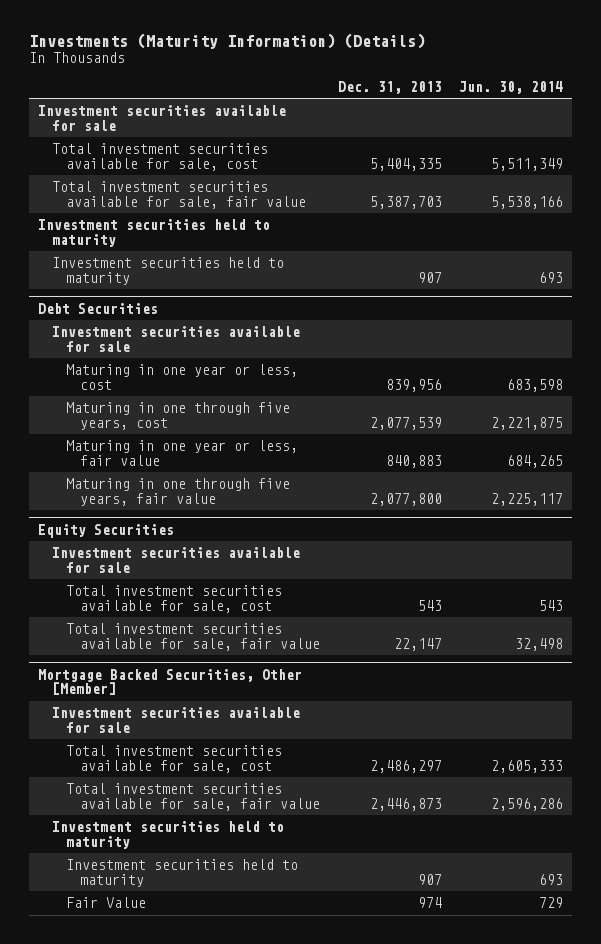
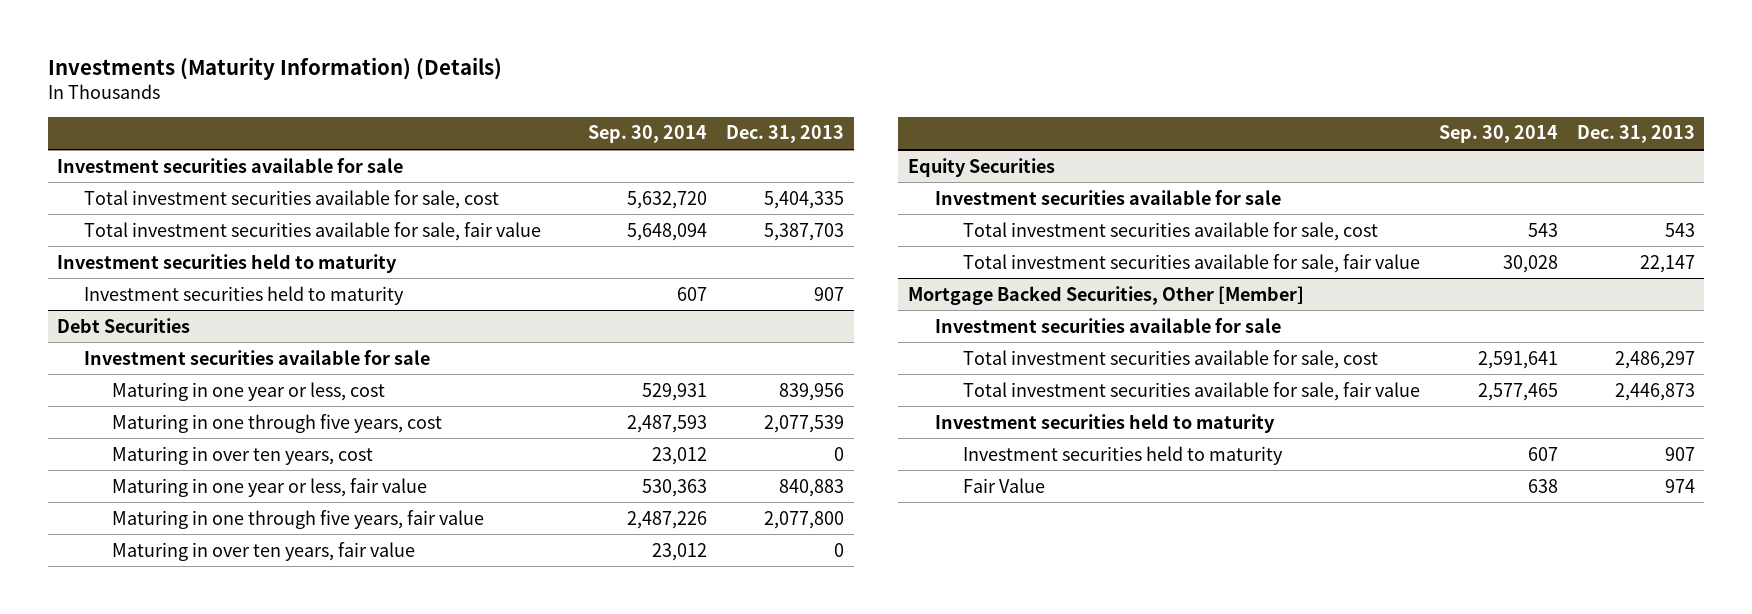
[458,80,563,94] Jun. 30, 2014 -> none
none -> [588,125,708,144] Sep. 30, 2014
none -> [111,445,373,465] Maturing in over ten years, cost
none -> [111,541,415,561] Maturing in over ten years, fair value

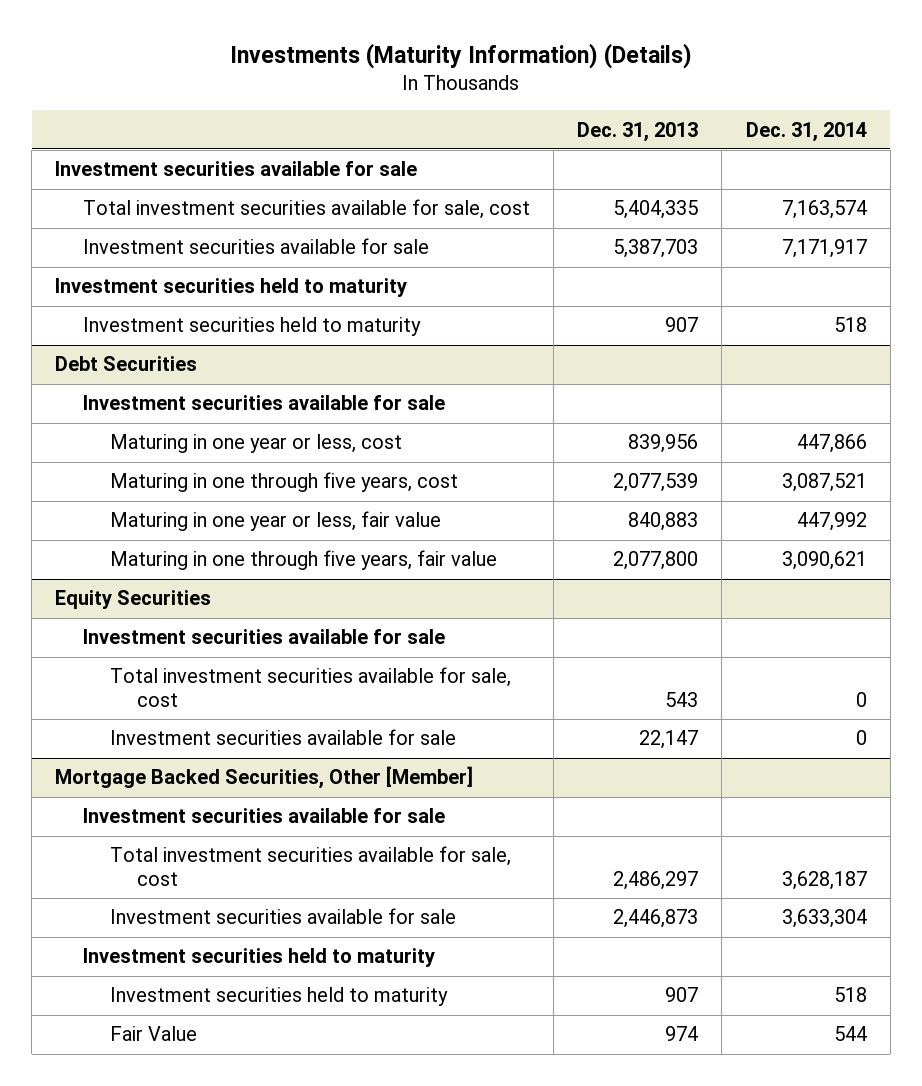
[588,125,708,144] Sep. 30, 2014 -> none
none -> [745,121,867,142] Dec. 31, 2014
[84,221,542,241] Total investment securities available for sale, fair value -> [82,238,429,255] Investment securities available for sale
[111,445,373,465] Maturing in over ten years, cost -> none
[111,541,415,561] Maturing in over ten years, fair value -> none
[962,253,1420,273] Total investment securities available for sale, fair value -> [109,729,456,746] Investment securities available for sale
[962,381,1420,401] Total investment securities available for sale, fair value -> [109,908,456,925] Investment securities available for sale

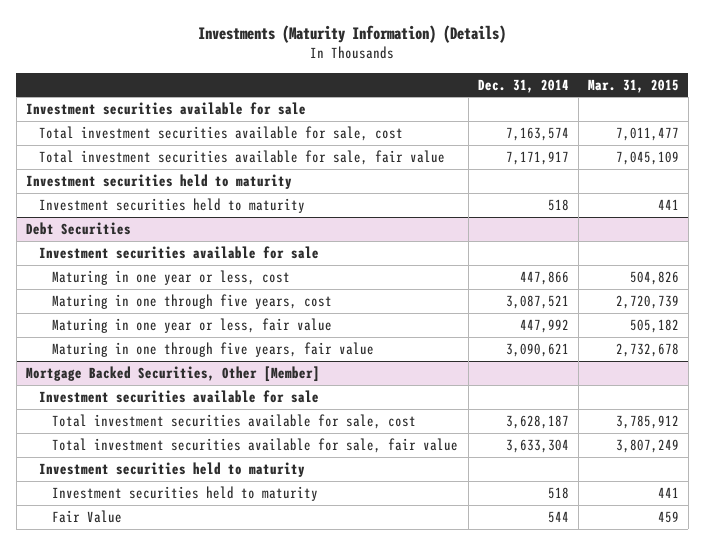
[577,121,699,142] Dec. 31, 2013 -> none
none -> [587,78,679,93] Mar. 31, 2015
[82,238,429,255] Investment securities available for sale -> [39,149,446,165] Total investment securities available for sale, fair value
[55,590,212,610] Equity Securities -> none
[82,629,445,645] Investment securities available for sale -> none
[109,667,511,708] Total investment securities available for sale, cost -> none
[109,729,456,746] Investment securities available for sale -> none
[109,908,456,925] Investment securities available for sale -> [52,437,459,453] Total investment securities available for sale, fair value

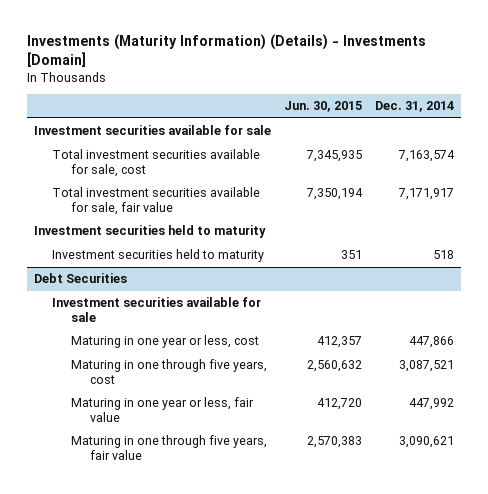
[198,24,507,43] Investments (Maturity Information) (Details) -> [26,34,426,68] Investments (Maturity Information) (Details) - Investments [Domain]
[587,78,679,93] Mar. 31, 2015 -> none
none -> [283,101,362,113] Jun. 30, 2015
[25,365,320,382] Mortgage Backed Securities, Other [Member] -> none
[39,389,320,403] Investment securities available for sale -> none
[52,413,417,429] Total investment securities available for sale, cost -> none
[52,437,459,453] Total investment securities available for sale, fair value -> none
[39,461,306,477] Investment securities held to maturity -> none
[52,485,319,501] Investment securities held to maturity -> none
[52,509,123,523] Fair Value -> none

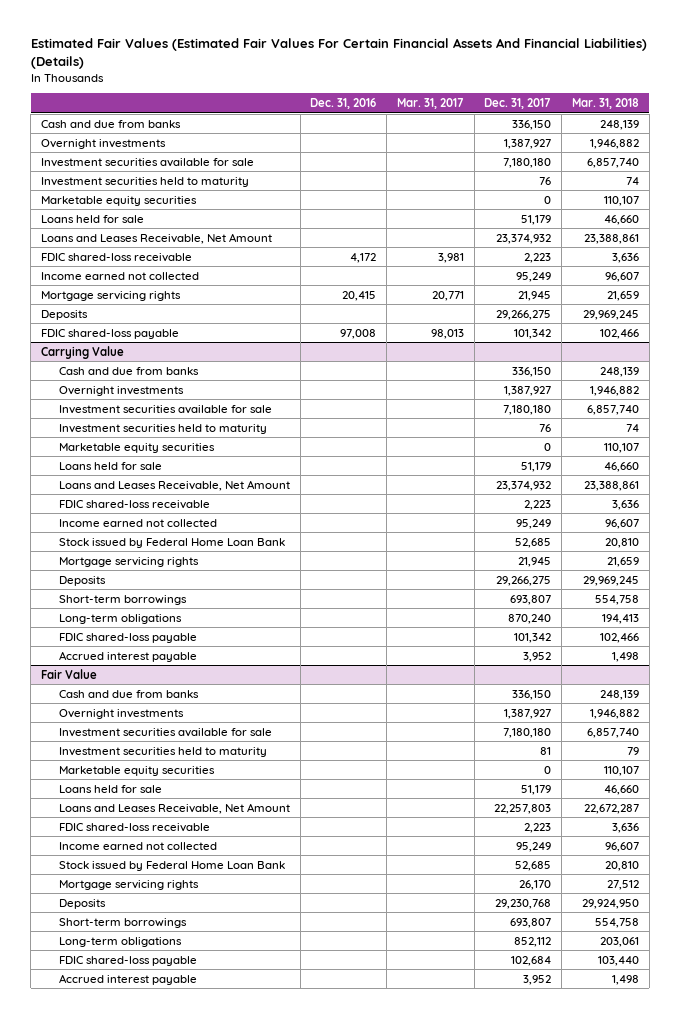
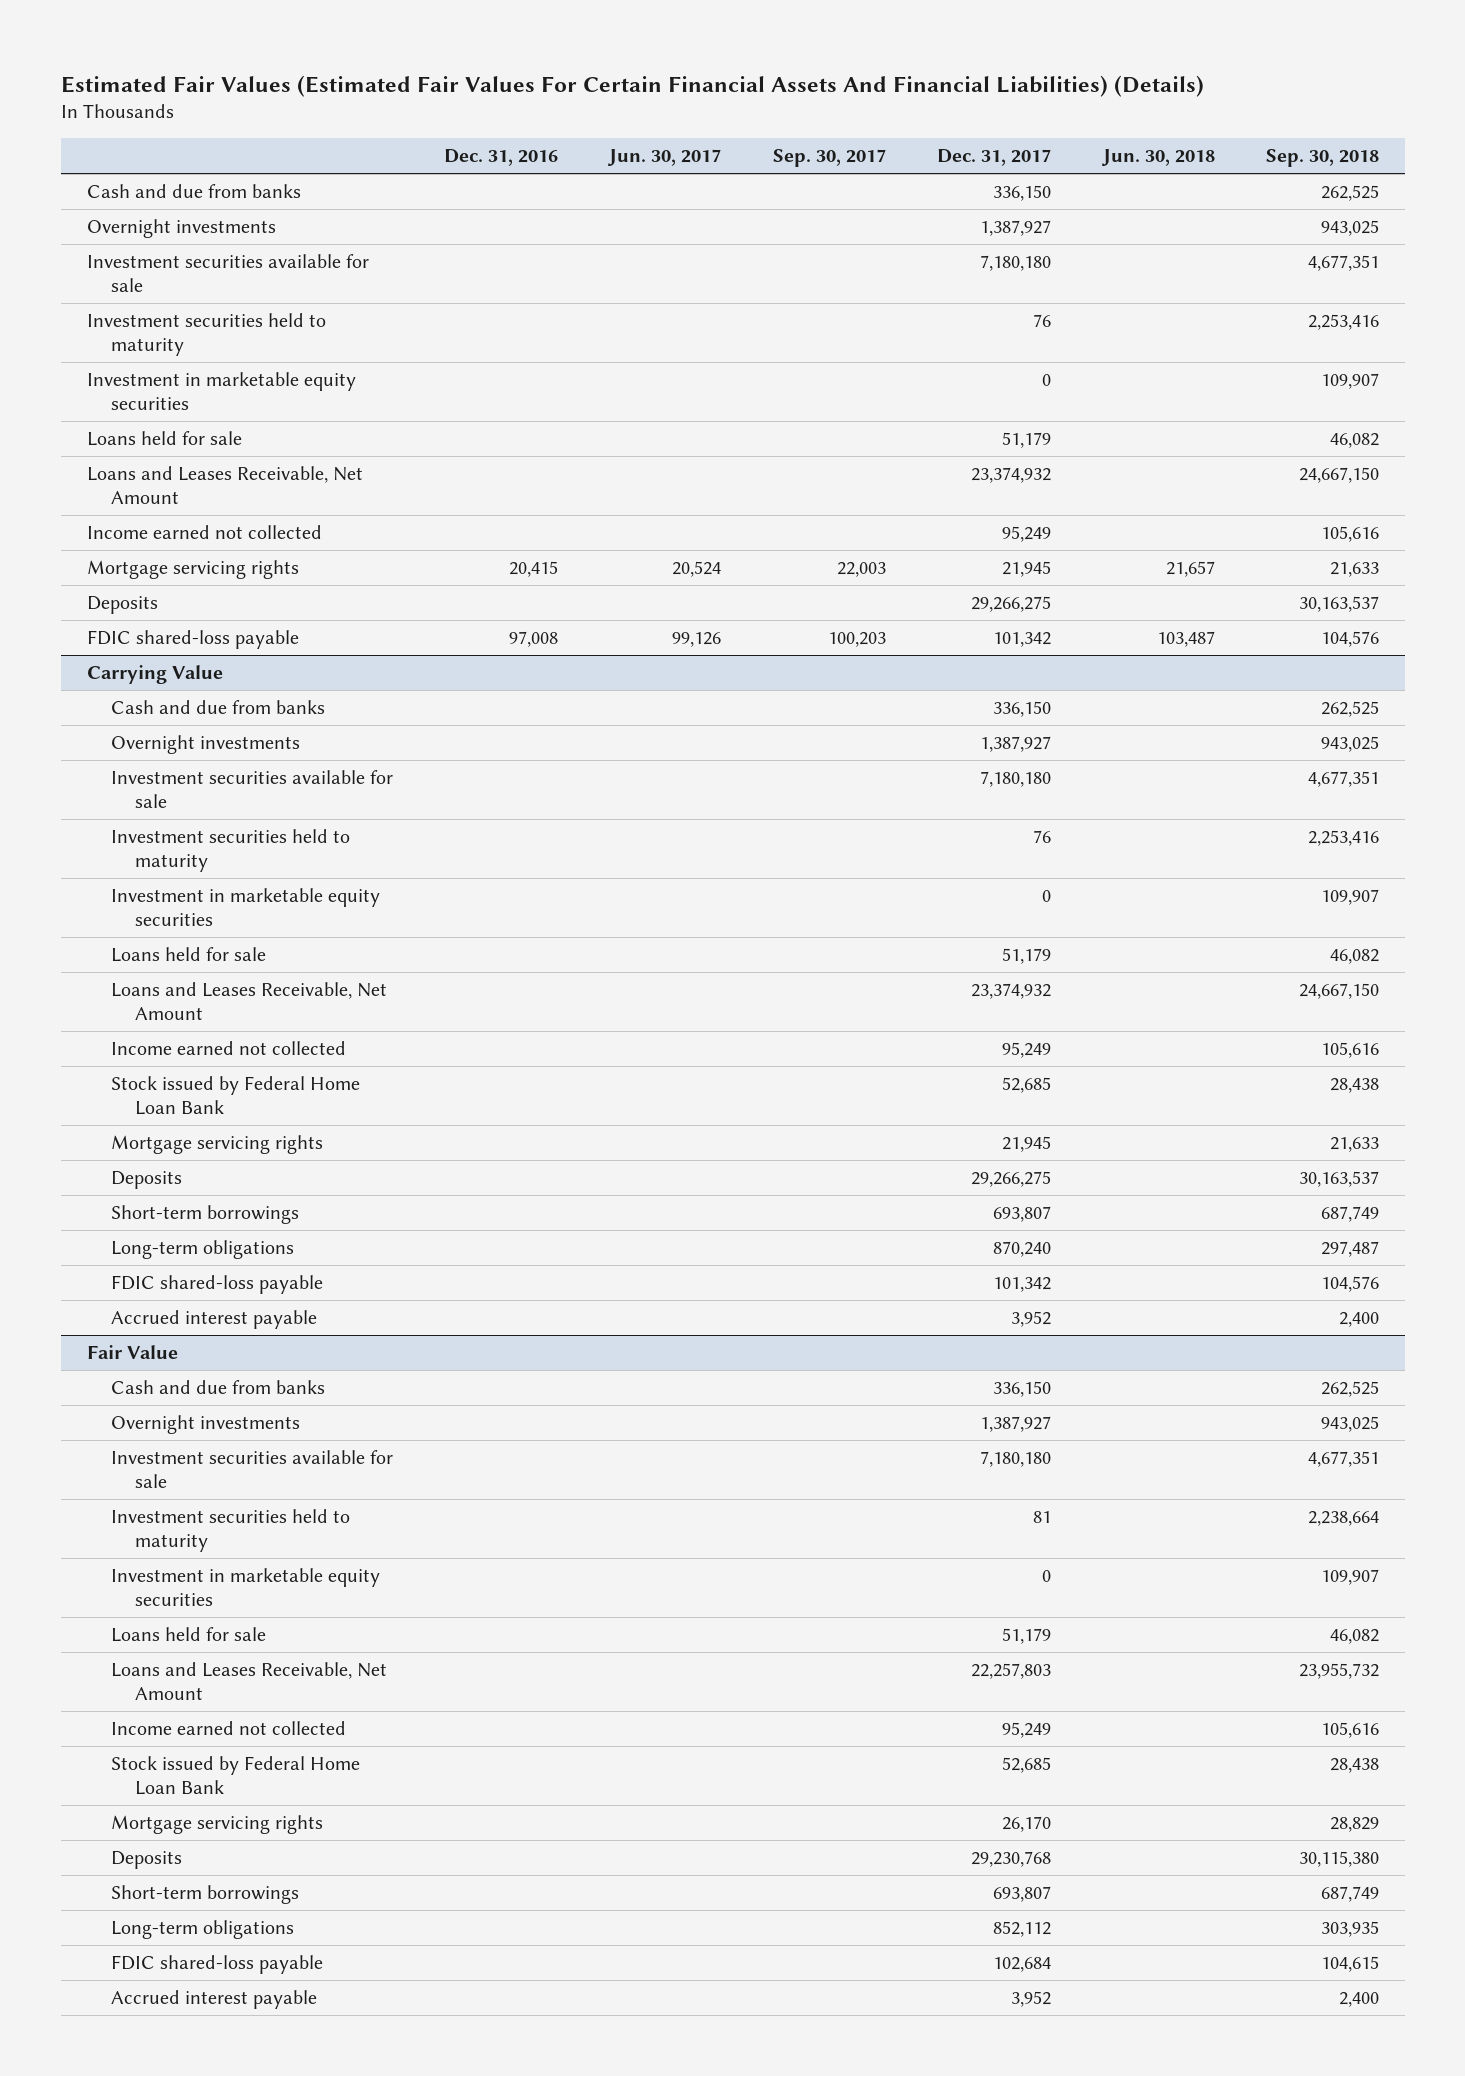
[396,97,464,109] Mar. 31, 2017 -> none
[571,97,639,109] Mar. 31, 2018 -> none
none -> [607,149,722,167] Jun. 30, 2017
none -> [772,149,886,168] Sep. 30, 2017
none -> [1100,149,1215,167] Jun. 30, 2018
none -> [1265,149,1379,168] Sep. 30, 2018
[40,195,197,206] Marketable equity securities -> [86,371,356,411] Investment in marketable equity securities
[40,252,192,262] FDIC shared-loss receivable -> none
[58,442,215,453] Marketable equity securities -> [110,887,380,927] Investment in marketable equity securities
[58,499,210,509] FDIC shared-loss receivable -> none
[58,765,215,776] Marketable equity securities -> [110,1567,380,1607] Investment in marketable equity securities
[58,822,210,832] FDIC shared-loss receivable -> none

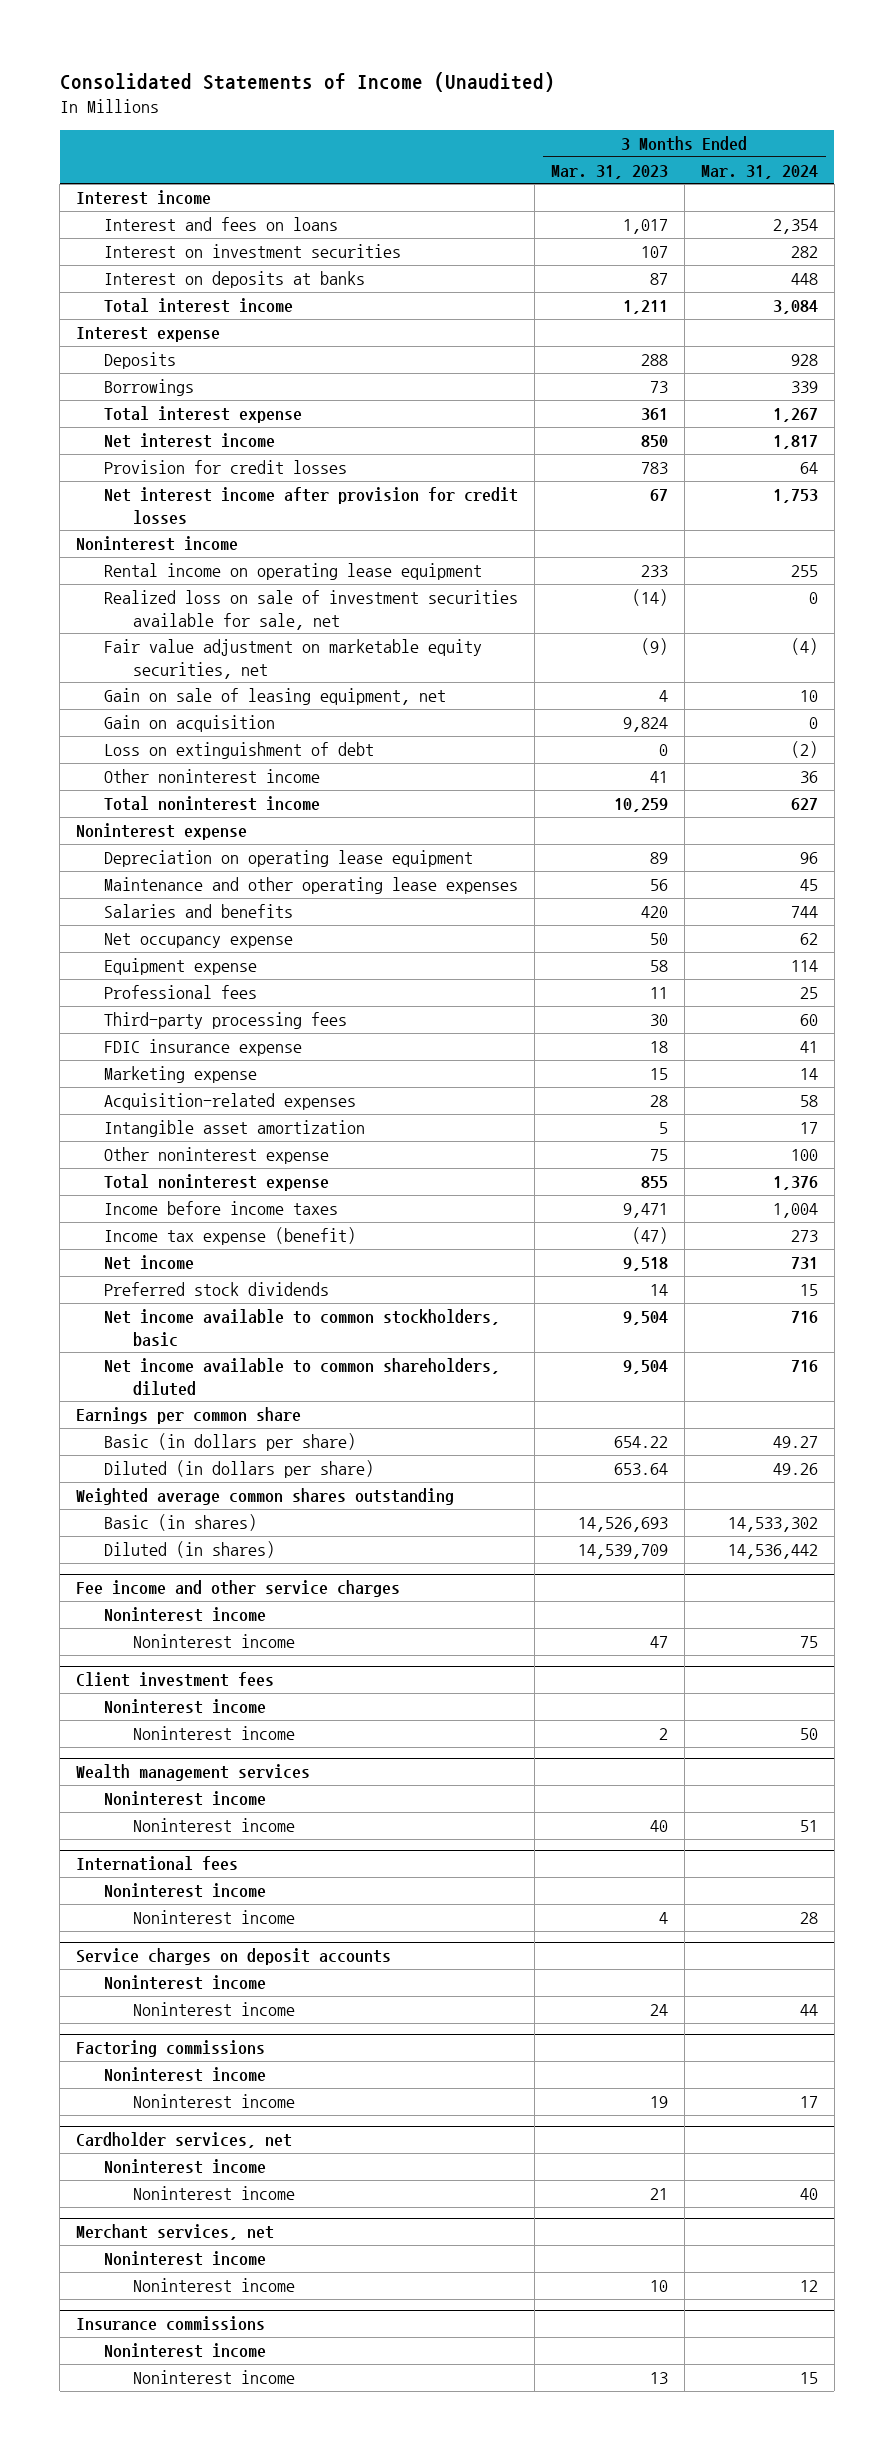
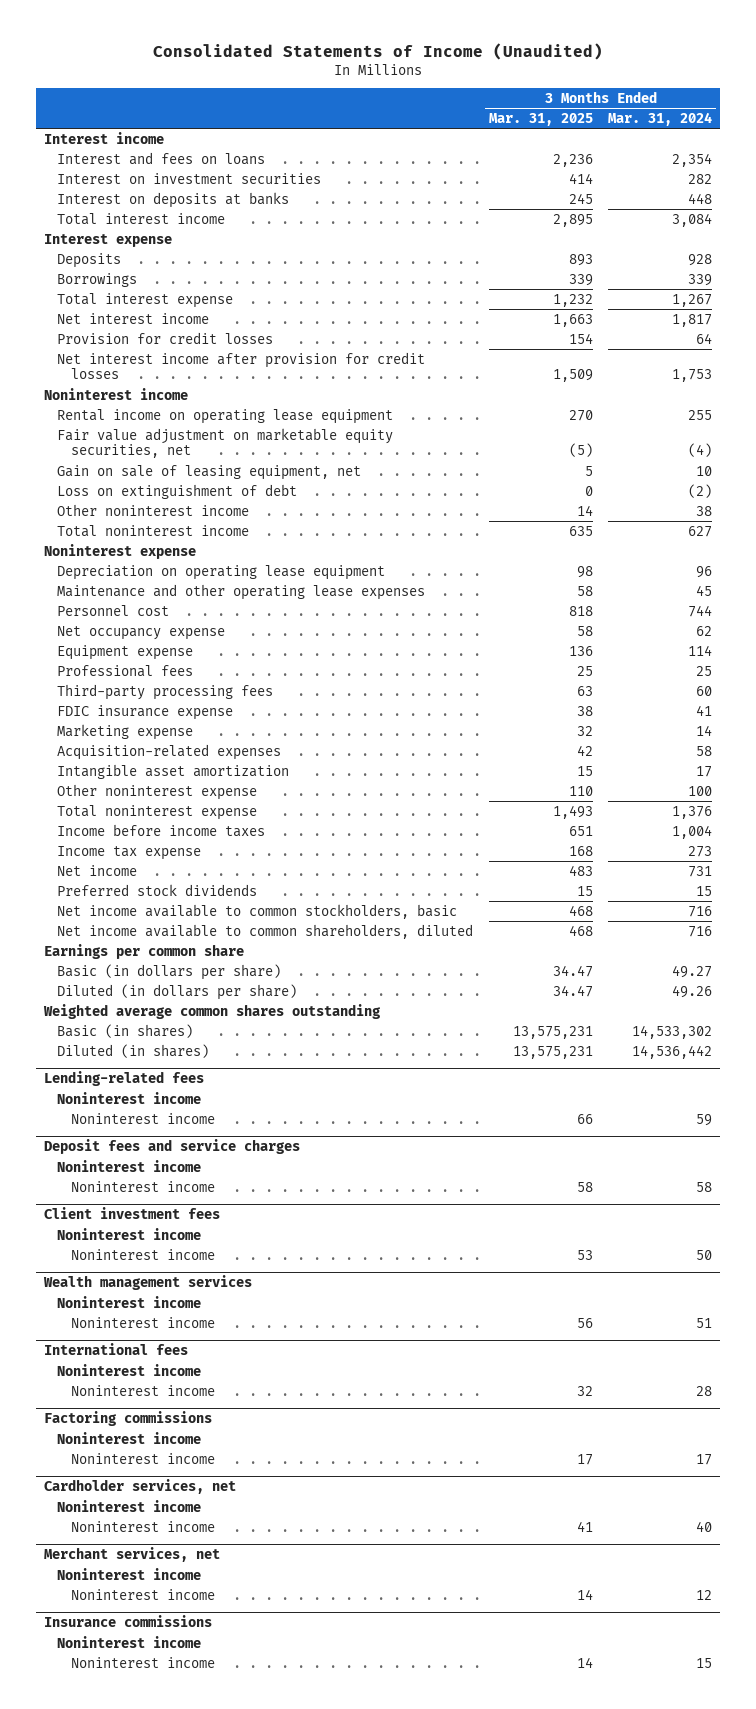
[551,164,669,179] Mar. 31, 2023 -> none
none -> [488,112,593,126] Mar. 31, 2025
[104,590,519,630] Realized loss on sale of investment securities available for sale, net -> none
[104,715,276,733] Gain on acquisition -> none
[799,771,818,784] 36 -> [696,505,713,516] 38
[104,904,294,919] Salaries and benefits -> [57,604,170,616] Personnel cost
[104,1227,357,1246] Income tax expense (benefit) -> [57,845,202,860] Income tax expense
[76,1580,401,1598] Fee income and other service charges -> none
none -> [44,1071,205,1087] Lending-related fees
[799,1636,818,1649] 75 -> [696,1113,713,1126] 59
none -> [44,1139,301,1155] Deposit fees and service charges
none -> [57,1159,202,1172] Noninterest income
none -> [70,1180,215,1192] Noninterest income
[76,1948,392,1966] Service charges on deposit accounts -> none
[104,1975,267,1991] Noninterest income -> none
[132,2002,295,2017] Noninterest income -> none

